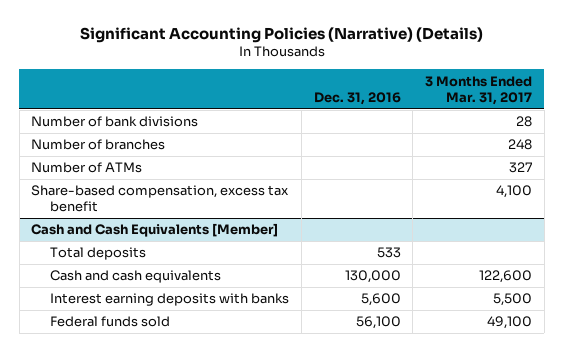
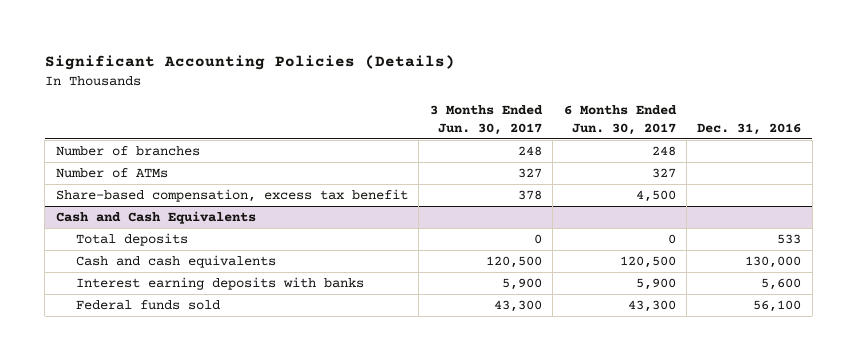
[79,27,483,44] Significant Accounting Policies (Narrative) (Details) -> [44,55,455,71] Significant Accounting Policies (Details)
[425,75,533,105] 3 Months Ended Mar. 31, 2017 -> none
none -> [429,105,543,135] 3 Months Ended Jun. 30, 2017
none -> [563,105,677,135] 6 Months Ended Jun. 30, 2017
[31,116,199,128] Number of bank divisions -> none
[31,223,279,238] Cash and Cash Equivalents [Member] -> [55,211,256,225] Cash and Cash Equivalents

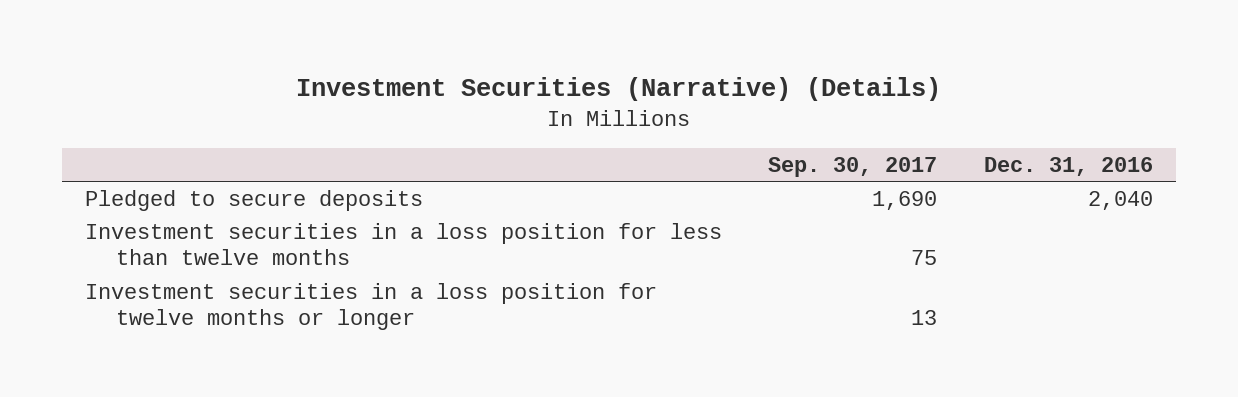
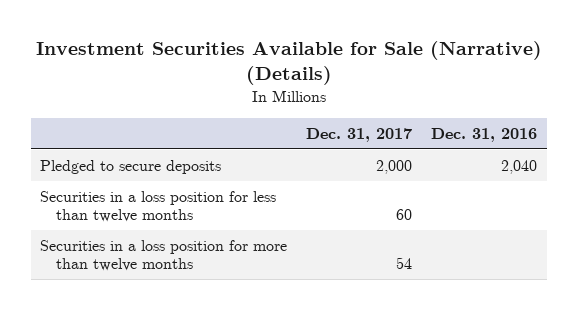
[295,77,941,102] Investment Securities (Narrative) (Details) -> [35,41,542,86] Investment Securities Available for Sale (Narrative) (Details)
[768,157,938,178] Sep. 30, 2017 -> none
none -> [306,127,413,142] Dec. 31, 2017
[84,222,722,266] Investment securities in a loss position for less than twelve months -> [40,190,277,223] Securities in a loss position for less than twelve months
[84,282,657,331] Investment securities in a loss position for twelve months or longer -> [40,239,288,272] Securities in a loss position for more than twelve months

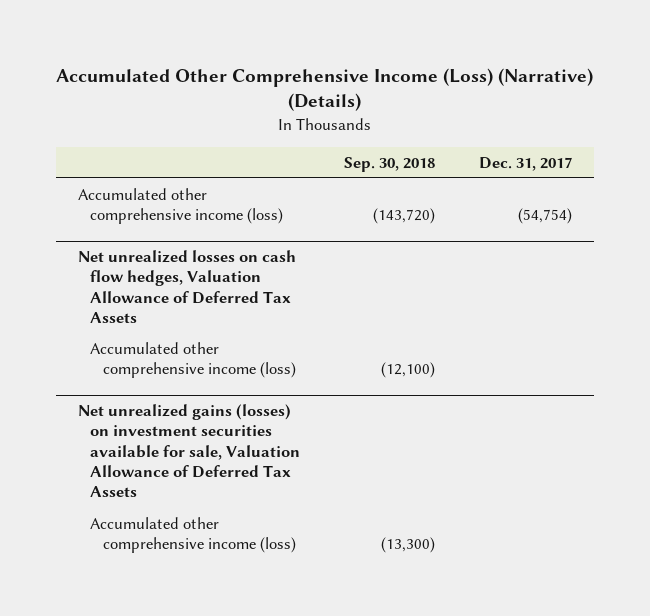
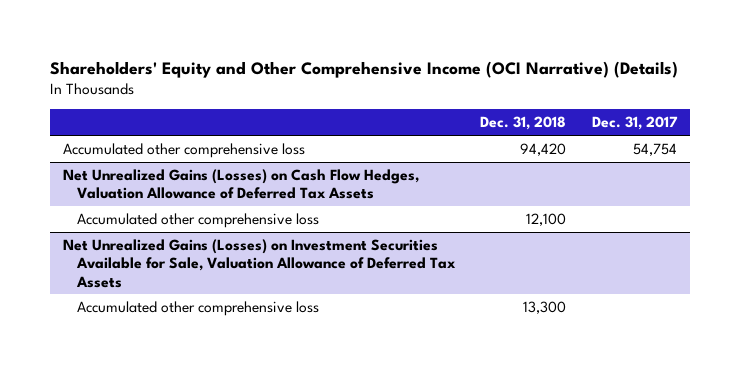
[56,67,594,112] Accumulated Other Comprehensive Income (Loss) (Narrative) (Details) -> [49,60,678,78] Shareholders' Equity and Other Comprehensive Income (OCI Narrative) (Details)
[344,156,436,172] Sep. 30, 2018 -> none
none -> [480,116,567,131] Dec. 31, 2018
[77,188,284,225] Accumulated other comprehensive income (loss) -> [62,142,305,158] Accumulated other comprehensive loss
[518,208,573,225] (54,754) -> [633,142,678,156] 54,754
[77,250,296,324] Net unrealized losses on cash flow hedges, Valuation Allowance of Deferred Tax Assets -> [62,168,419,200] Net Unrealized Gains (Losses) on Cash Flow Hedges, Valuation Allowance of Deferred Tax Assets
[90,342,296,379] Accumulated other comprehensive income (loss) -> [76,212,319,228] Accumulated other comprehensive loss
[77,404,301,498] Net unrealized gains (losses) on investment securities available for sale, Valuation Allowance of Deferred Tax Assets -> [62,238,456,288] Net Unrealized Gains (Losses) on Investment Securities Available for Sale, Valuation Allowance of Deferred Tax Assets
[90,517,296,554] Accumulated other comprehensive income (loss) -> [76,300,319,316] Accumulated other comprehensive loss

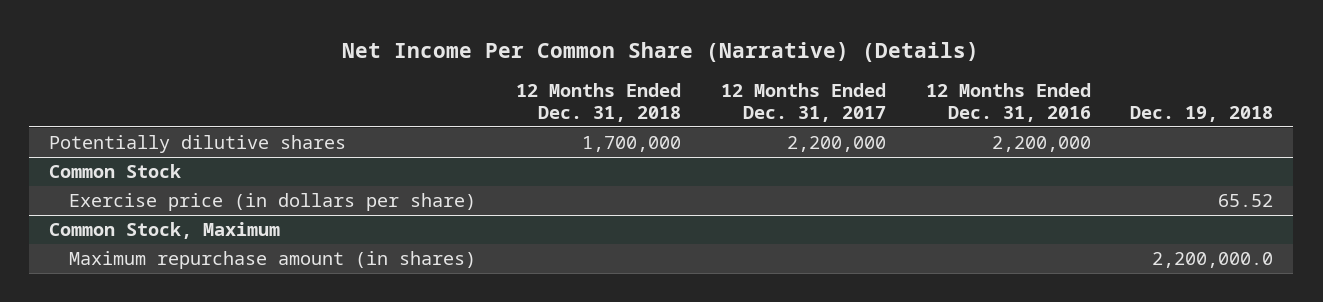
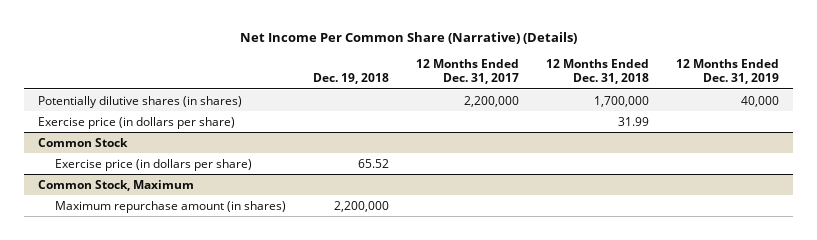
[925,82,1091,122] 12 Months Ended Dec. 31, 2016 -> none
none -> [676,59,780,85] 12 Months Ended Dec. 31, 2019
[49,134,347,153] Potentially dilutive shares -> [37,95,242,108] Potentially dilutive shares (in shares)
none -> [37,116,235,129] Exercise price (in dollars per share)
[1152,251,1274,268] 2,200,000.0 -> [334,200,390,212] 2,200,000

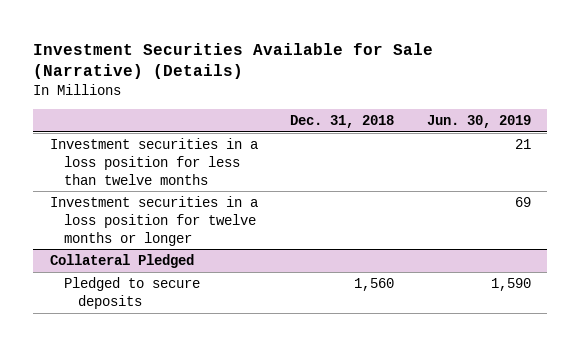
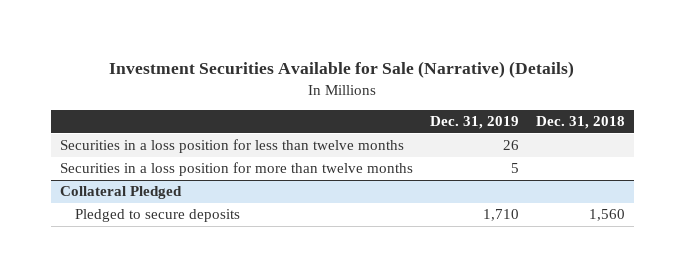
[426,114,531,128] Jun. 30, 2019 -> none
none -> [429,116,519,130] Dec. 31, 2019
[49,137,258,185] Investment securities in a loss position for less than twelve months -> [59,139,404,154] Securities in a loss position for less than twelve months
[49,195,258,246] Investment securities in a loss position for twelve months or longer -> [59,162,413,177] Securities in a loss position for more than twelve months

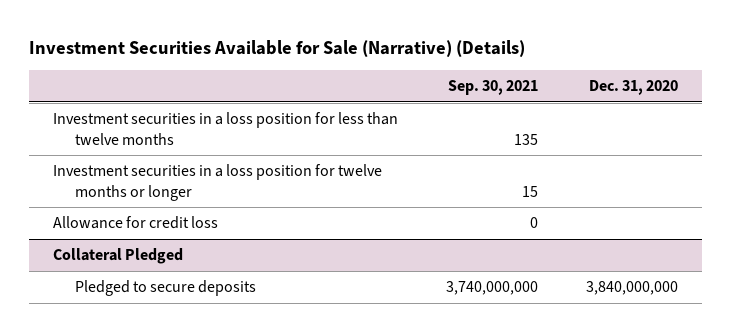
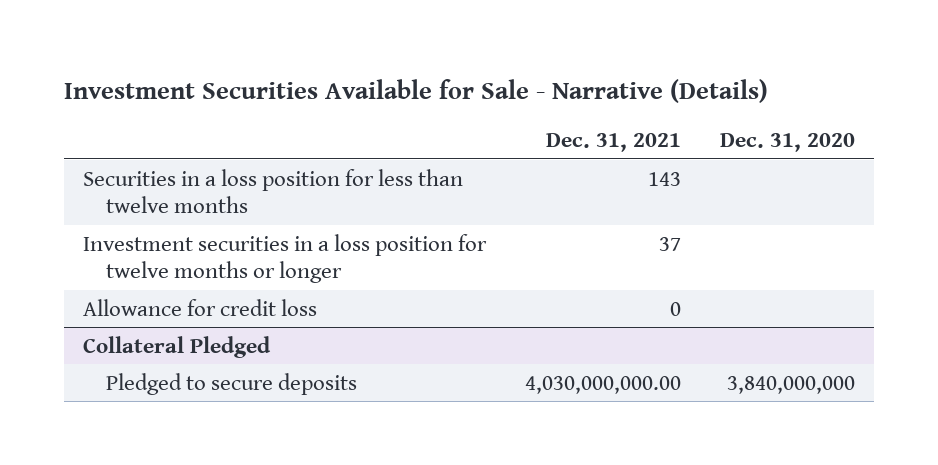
[28,39,525,57] Investment Securities Available for Sale (Narrative) (Details) -> [64,79,769,104] Investment Securities Available for Sale - Narrative (Details)
[447,80,538,96] Sep. 30, 2021 -> none
none -> [546,133,682,153] Dec. 31, 2021
[52,112,398,145] Investment securities in a loss position for less than twelve months -> [83,168,464,214] Securities in a loss position for less than twelve months

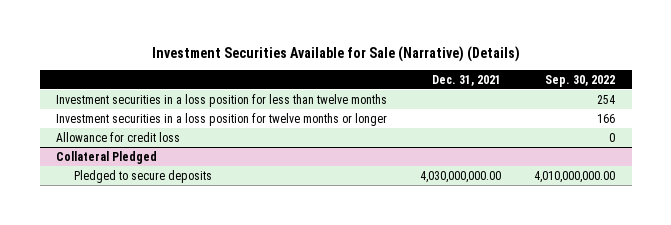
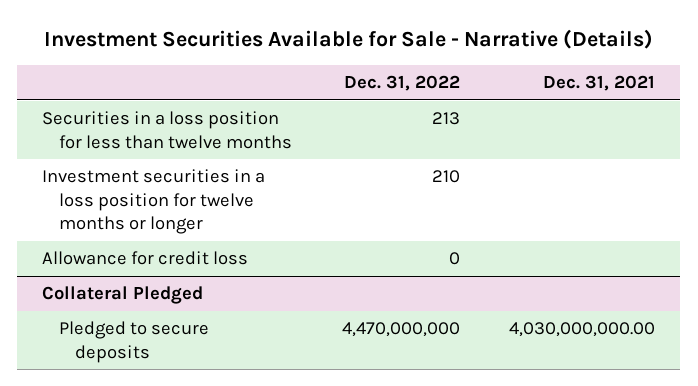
[151,46,520,63] Investment Securities Available for Sale (Narrative) (Details) -> [43,29,653,50] Investment Securities Available for Sale - Narrative (Details)
[545,74,616,87] Sep. 30, 2022 -> none
none -> [343,75,460,92] Dec. 31, 2022
[56,93,388,107] Investment securities in a loss position for less than twelve months -> [42,111,292,149] Securities in a loss position for less than twelve months

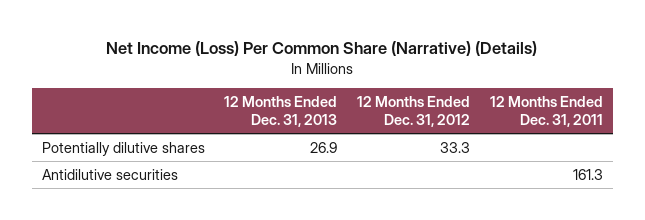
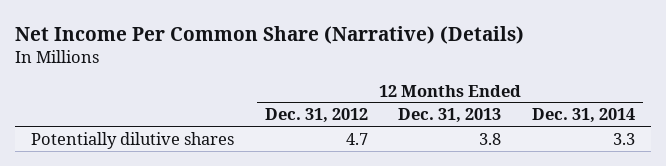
[106,41,538,57] Net Income (Loss) Per Common Share (Narrative) (Details) -> [15,25,525,44] Net Income Per Common Share (Narrative) (Details)
[490,95,604,127] 12 Months Ended Dec. 31, 2011 -> none
none -> [532,108,636,124] Dec. 31, 2014
[41,168,178,180] Antidilutive securities -> none
[310,141,338,153] 26.9 -> [479,132,502,145] 3.8
[440,141,471,153] 33.3 -> [345,132,368,145] 4.7

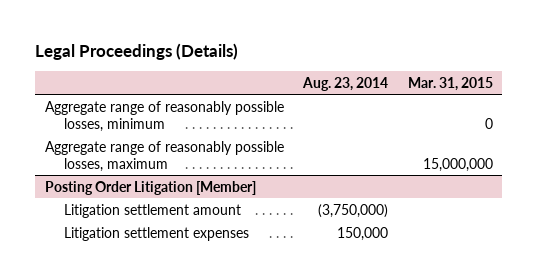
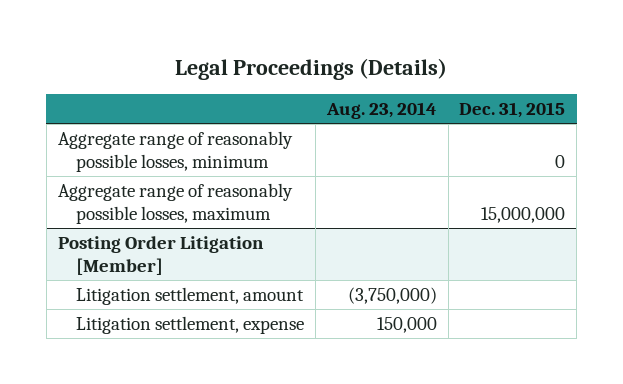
[407,76,493,91] Mar. 31, 2015 -> none
none -> [459,101,566,118] Dec. 31, 2015
[64,203,242,218] Litigation settlement amount -> [76,286,305,305] Litigation settlement, amount
[64,226,250,241] Litigation settlement expenses -> [76,315,305,334] Litigation settlement, expense

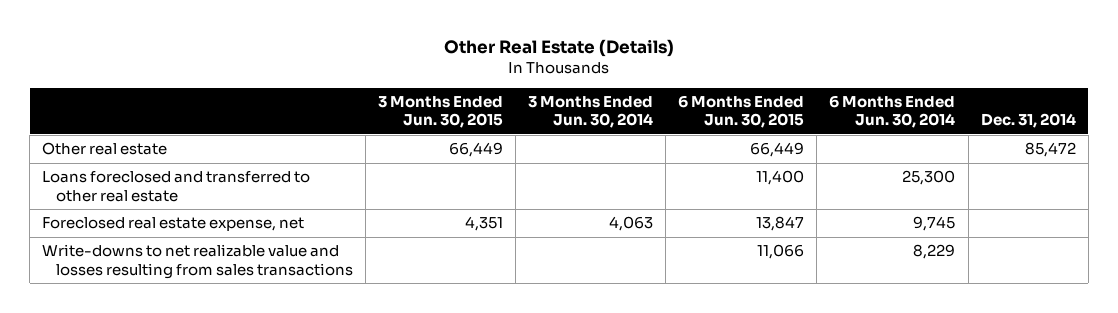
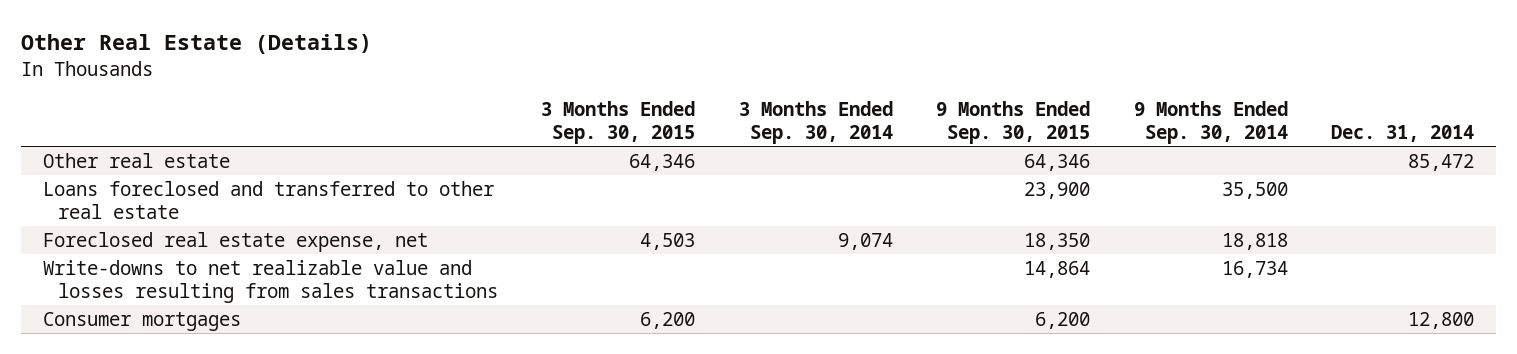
[378,95,504,129] 3 Months Ended Jun. 30, 2015 -> none
[528,95,654,129] 3 Months Ended Jun. 30, 2014 -> none
[678,94,805,129] 6 Months Ended Jun. 30, 2015 -> none
[829,94,956,129] 6 Months Ended Jun. 30, 2014 -> none
none -> [541,100,696,144] 3 Months Ended Sep. 30, 2015
none -> [738,100,893,144] 3 Months Ended Sep. 30, 2014
none -> [936,100,1091,144] 9 Months Ended Sep. 30, 2015
none -> [1133,100,1288,144] 9 Months Ended Sep. 30, 2014
none -> [42,311,241,331] Consumer mortgages

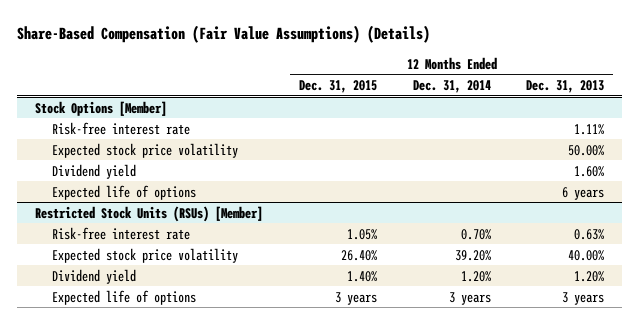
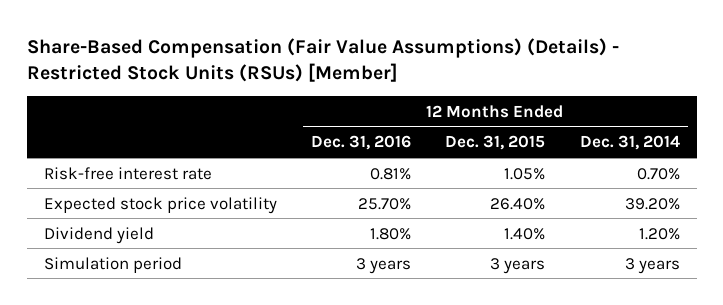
[17,24,431,43] Share-Based Compensation (Fair Value Assumptions) (Details) -> [26,37,619,83] Share-Based Compensation (Fair Value Assumptions) (Details) - Restricted Stock Units (RSUs) [Member]
[526,80,605,94] Dec. 31, 2013 -> none
none -> [311,135,412,151] Dec. 31, 2016
[34,100,167,116] Stock Options [Member] -> none
[52,121,191,135] Risk-free interest rate -> none
[52,142,239,158] Expected stock price volatility -> none
[52,163,137,179] Dividend yield -> none
[52,184,197,200] Expected life of options -> none
[34,205,263,222] Restricted Stock Units (RSUs) [Member] -> none
[52,289,197,305] Expected life of options -> [43,256,182,273] Simulation period

